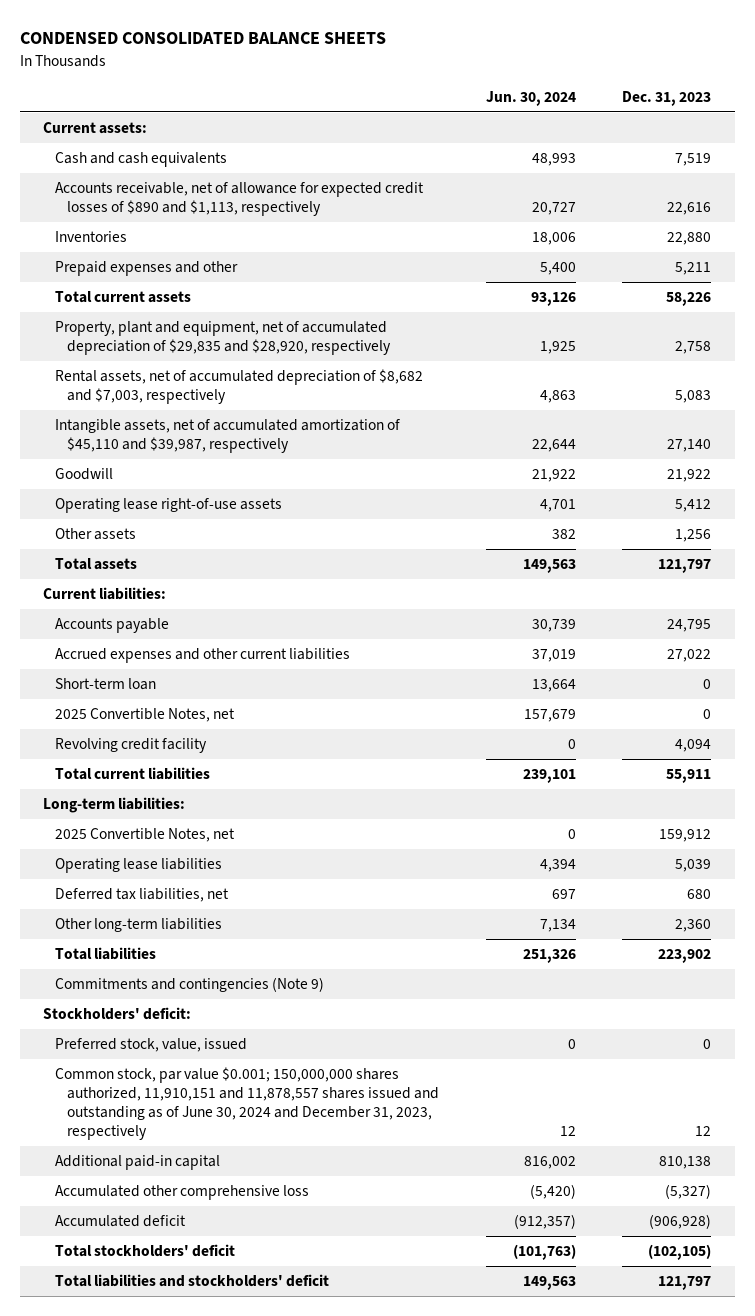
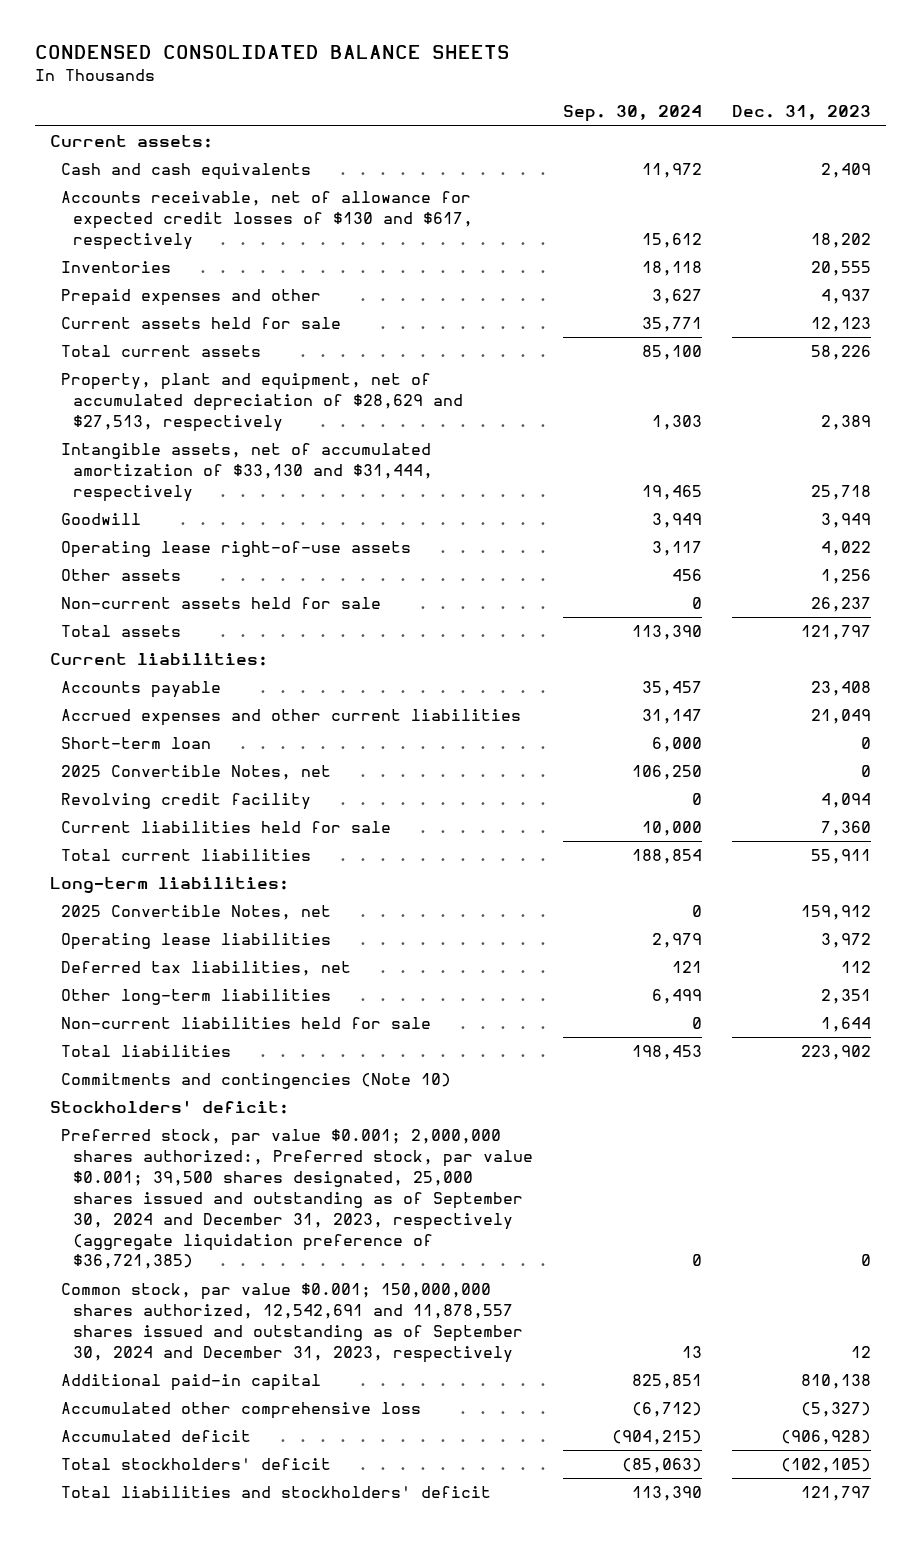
[485,90,576,106] Jun. 30, 2024 -> none
none -> [562,105,702,123] Sep. 30, 2024
[675,153,712,167] 7,519 -> [821,163,872,179] 2,409
[55,182,425,217] Accounts receivable, net of allowance for expected credit losses of $890 and $1,113, respectively -> [61,191,473,251] Accounts receivable, net of allowance for expected credit losses of $130 and $617, respectively
[667,202,712,216] 22,616 -> [811,233,872,249] 18,202
[667,232,712,246] 22,880 -> [811,261,872,277] 20,555
[675,262,712,276] 5,211 -> [821,289,872,305] 4,937
none -> [61,317,342,330] Current assets held for sale
[55,369,424,405] Rental assets, net of accumulated depreciation of $8,682 and $7,003, respectively -> none
[55,321,392,356] Property, plant and equipment, net of accumulated depreciation of $29,835 and $28,920, respectively -> [61,373,463,433] Property, plant and equipment, net of accumulated depreciation of $28,629 and $27,513, respectively
[675,341,712,355] 2,758 -> [821,415,872,431] 2,389
[55,419,401,454] Intangible assets, net of accumulated amortization of $45,110 and $39,987, respectively -> [61,443,433,503] Intangible assets, net of accumulated amortization of $33,130 and $31,444, respectively
[667,439,712,453] 27,140 -> [811,485,872,501] 25,718
[667,469,712,483] 21,922 -> [821,513,872,529] 3,949
[675,499,712,513] 5,412 -> [821,541,872,557] 4,022
none -> [61,597,382,610] Non-current assets held for sale
[667,619,712,633] 24,795 -> [811,681,872,697] 23,408
[667,649,712,663] 27,022 -> [811,709,872,725] 21,049
none -> [61,821,392,834] Current liabilities held for sale
[675,859,712,873] 5,039 -> [821,933,872,949] 3,972
[687,889,712,900] 680 -> [841,961,872,974] 112
[675,919,712,933] 2,360 -> [821,989,872,1005] 2,351
none -> [61,1017,432,1030] Non-current liabilities held for sale
[55,977,325,993] Commitments and contingencies (Note 9) -> [61,1073,452,1090] Commitments and contingencies (Note 10)
[55,1038,248,1053] Preferred stock, value, issued -> [61,1129,533,1270] Preferred stock, par value $0.001; 2,000,000 shares authorized:, Preferred stock, par value $0.001; 39,500 shares designated, 25,000 shares issued and outstanding as of September 30, 2024 and December 31, 2023, respectively (aggregate liquidation preference of $36,721,385)
[55,1067,440,1140] Common stock, par value $0.001; 150,000,000 shares authorized, 11,910,151 and 11,878,557 shares issued and outstanding as of June 30, 2024 and December 31, 2023, respectively -> [61,1283,523,1363] Common stock, par value $0.001; 150,000,000 shares authorized, 12,542,691 and 11,878,557 shares issued and outstanding as of September 30, 2024 and December 31, 2023, respectively

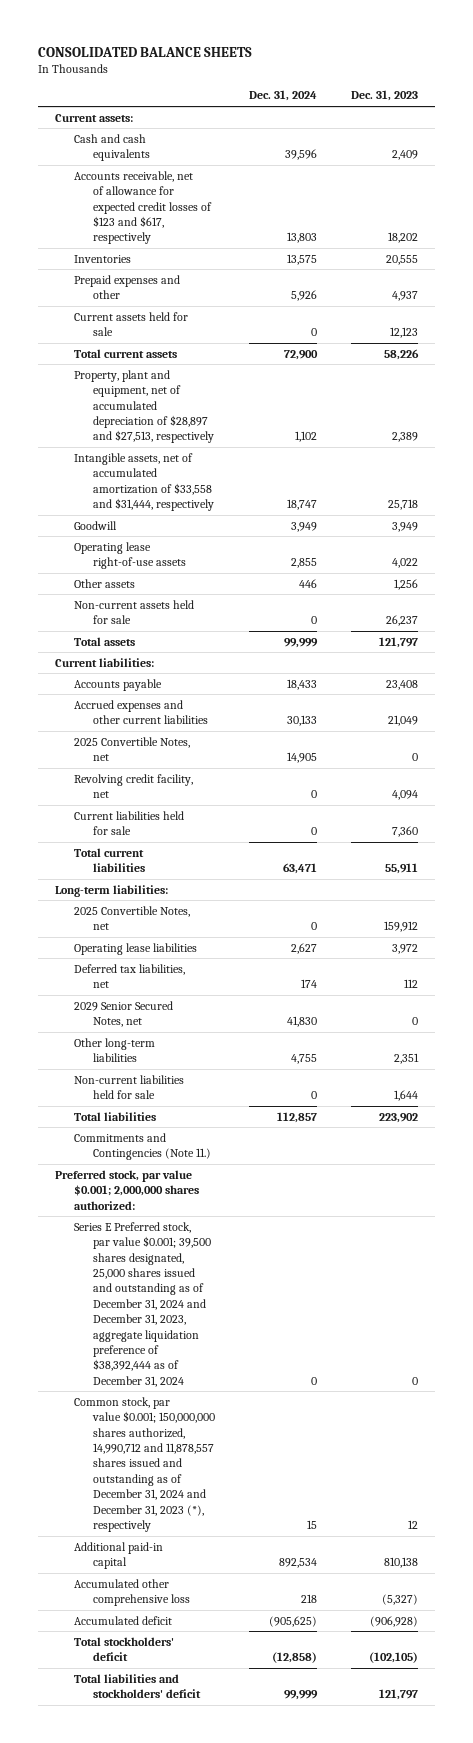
[34,45,510,60] CONDENSED CONSOLIDATED BALANCE SHEETS -> [38,46,253,57] CONSOLIDATED BALANCE SHEETS
[562,105,702,123] Sep. 30, 2024 -> none
none -> [249,90,318,102] Dec. 31, 2024
[61,191,473,251] Accounts receivable, net of allowance for expected credit losses of $130 and $617, respectively -> [74,170,212,245] Accounts receivable, net of allowance for expected credit losses of $123 and $617, respectively
[61,373,463,433] Property, plant and equipment, net of accumulated depreciation of $28,629 and $27,513, respectively -> [74,369,214,444] Property, plant and equipment, net of accumulated depreciation of $28,897 and $27,513, respectively
[61,443,433,503] Intangible assets, net of accumulated amortization of $33,130 and $31,444, respectively -> [74,452,214,511] Intangible assets, net of accumulated amortization of $33,558 and $31,444, respectively
[61,737,212,750] Short-term loan -> none
[61,793,312,811] Revolving credit facility -> [74,773,194,799] Revolving credit facility, net
none -> [74,1000,174,1028] 2029 Senior Secured Notes, net
[49,1100,289,1115] Stockholders' deficit: -> none
[61,1073,452,1090] Commitments and contingencies (Note 10) -> [74,1132,211,1161] Commitments and Contingencies (Note 11.)
none -> [55,1169,200,1210] Preferred stock, par value $0.001; 2,000,000 shares authorized:
[61,1129,533,1270] Preferred stock, par value $0.001; 2,000,000 shares authorized:, Preferred stock, par value $0.001; 39,500 shares designated, 25,000 shares issued and outstanding as of September 30, 2024 and December 31, 2023, respectively (aggregate liquidation preference of $36,721,385) -> [74,1221,211,1387] Series E Preferred stock, par value $0.001; 39,500 shares designated, 25,000 shares issued and outstanding as of December 31, 2024 and December 31, 2023, aggregate liquidation preference of $38,392,444 as of December 31, 2024
[61,1283,523,1363] Common stock, par value $0.001; 150,000,000 shares authorized, 12,542,691 and 11,878,557 shares issued and outstanding as of September 30, 2024 and December 31, 2023, respectively -> [74,1396,215,1533] Common stock, par value $0.001; 150,000,000 shares authorized, 14,990,712 and 11,878,557 shares issued and outstanding as of December 31, 2024 and December 31, 2023 (*), respectively

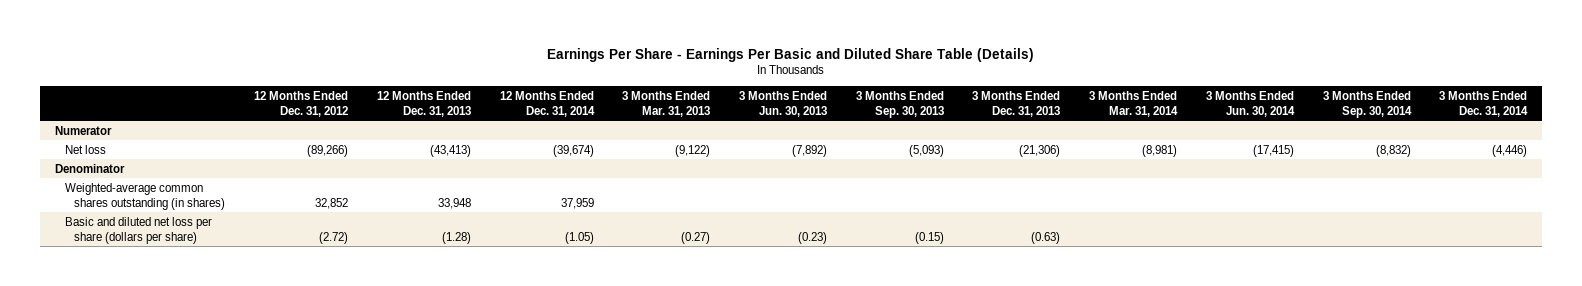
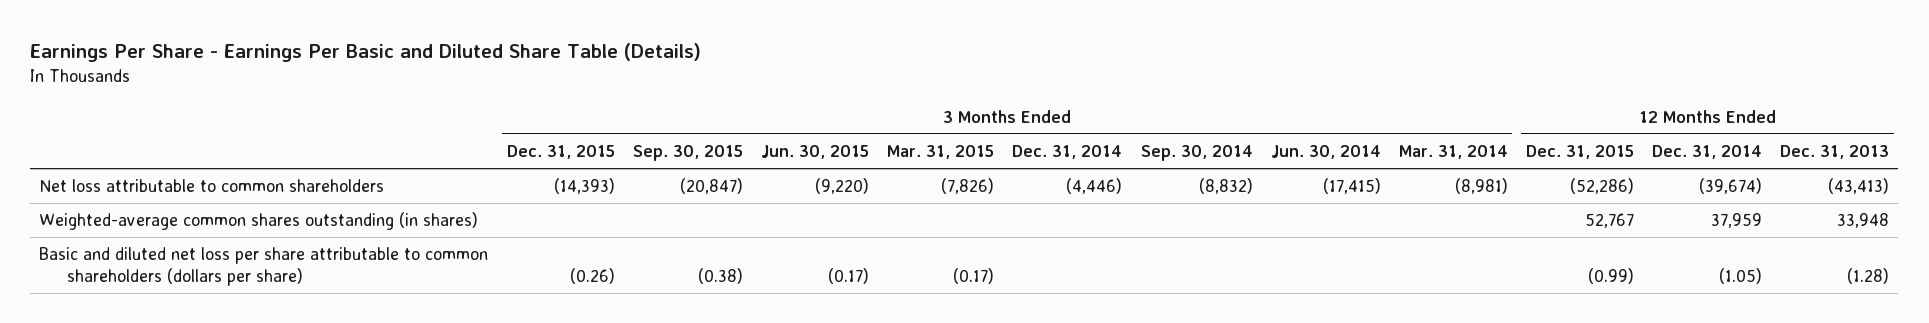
[254,90,349,117] 12 Months Ended Dec. 31, 2012 -> none
[622,90,711,117] 3 Months Ended Mar. 31, 2013 -> none
[739,90,828,117] 3 Months Ended Jun. 30, 2013 -> none
[855,90,944,118] 3 Months Ended Sep. 30, 2013 -> none
[972,90,1061,117] 3 Months Ended Dec. 31, 2013 -> none
none -> [506,144,615,159] Dec. 31, 2015
none -> [632,144,743,161] Sep. 30, 2015
none -> [760,144,869,159] Jun. 30, 2015
none -> [887,144,995,159] Mar. 31, 2015
none -> [1526,144,1635,159] Dec. 31, 2015
[54,125,112,135] Numerator -> none
[54,163,125,173] Denominator -> none
[64,144,106,154] Net loss -> [39,179,385,193] Net loss attributable to common shareholders
[64,216,212,244] Basic and diluted net loss per share (dollars per share) -> [39,247,489,287] Basic and diluted net loss per share attributable to common shareholders (dollars per share)

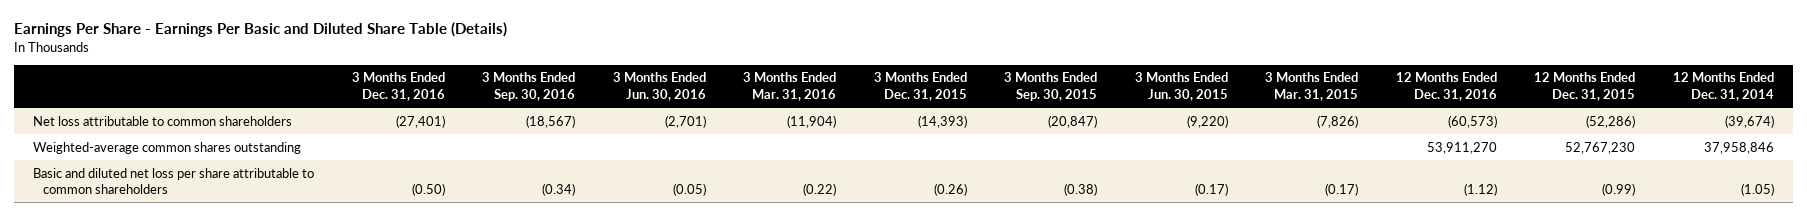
[1012,144,1123,159] Dec. 31, 2014 -> none
[1140,144,1253,161] Sep. 30, 2014 -> none
[1270,144,1381,159] Jun. 30, 2014 -> none
[1398,144,1508,159] Mar. 31, 2014 -> none
[1780,144,1890,159] Dec. 31, 2013 -> none
none -> [351,72,445,101] 3 Months Ended Dec. 31, 2016
none -> [482,72,576,101] 3 Months Ended Sep. 30, 2016
none -> [612,72,706,101] 3 Months Ended Jun. 30, 2016
none -> [743,72,837,101] 3 Months Ended Mar. 31, 2016
none -> [1395,72,1497,101] 12 Months Ended Dec. 31, 2016
[39,212,479,231] Weighted-average common shares outstanding (in shares) -> [33,141,302,154] Weighted-average common shares outstanding
[1585,213,1635,229] 52,767 -> [1565,141,1636,154] 52,767,230
[1711,213,1763,229] 37,959 -> [1703,141,1774,154] 37,958,846
[39,247,489,287] Basic and diluted net loss per share attributable to common shareholders (dollars per share) -> [33,167,315,194] Basic and diluted net loss per share attributable to common shareholders

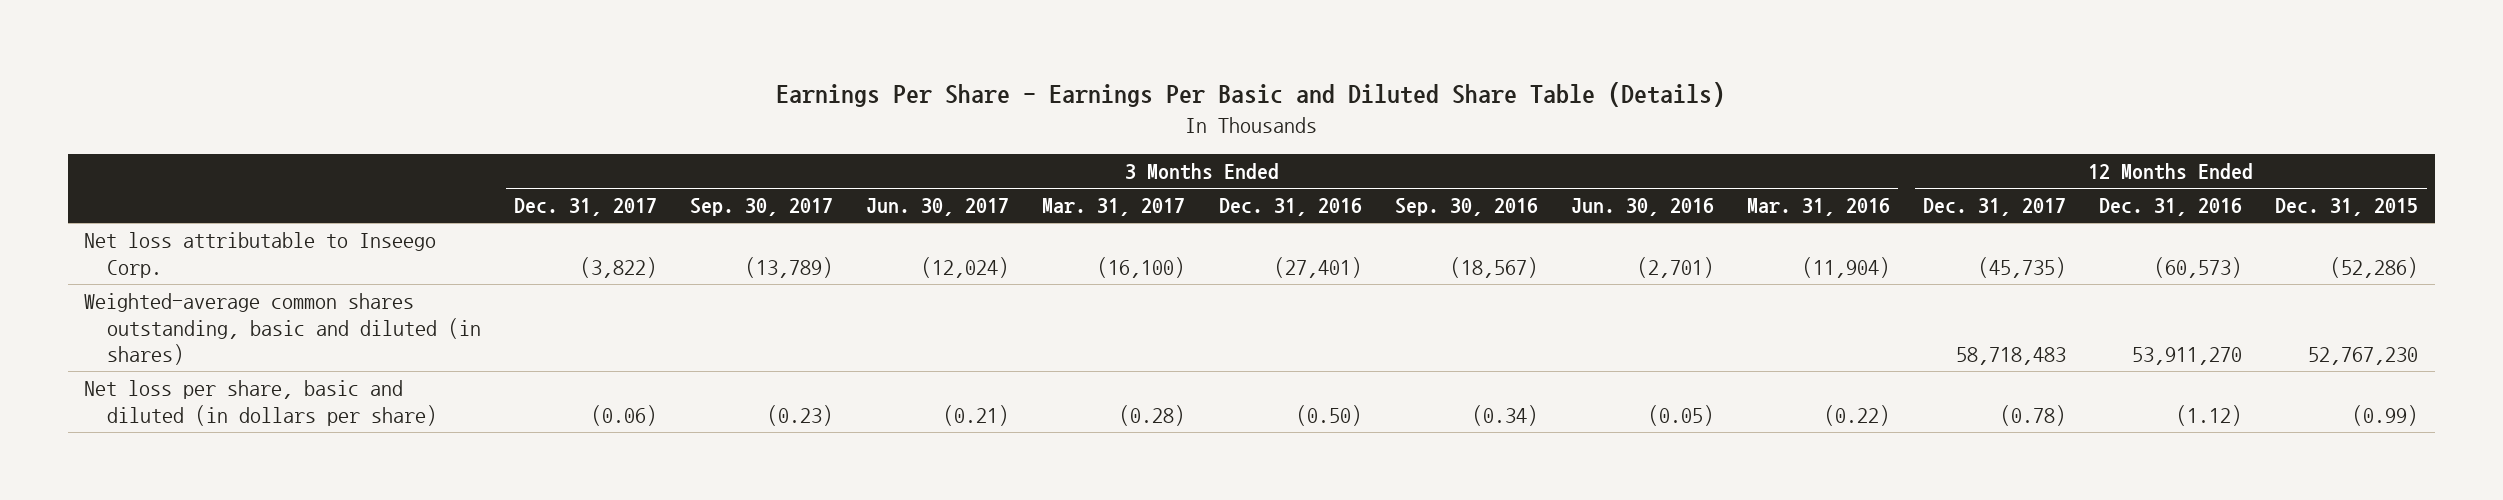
[873,72,967,101] 3 Months Ended Dec. 31, 2015 -> none
[1004,72,1098,101] 3 Months Ended Sep. 30, 2015 -> none
[1134,72,1228,101] 3 Months Ended Jun. 30, 2015 -> none
[1265,72,1359,101] 3 Months Ended Mar. 31, 2015 -> none
[1672,72,1774,101] 12 Months Ended Dec. 31, 2014 -> none
none -> [514,198,658,217] Dec. 31, 2017
none -> [690,198,834,217] Sep. 30, 2017
none -> [866,198,1010,217] Jun. 30, 2017
none -> [1042,198,1186,217] Mar. 31, 2017
none -> [1923,198,2067,217] Dec. 31, 2017
[33,115,293,126] Net loss attributable to common shareholders -> [84,232,437,278] Net loss attributable to Inseego Corp.
[33,141,302,154] Weighted-average common shares outstanding -> [84,293,481,366] Weighted-average common shares outstanding, basic and diluted (in shares)
[33,167,315,194] Basic and diluted net loss per share attributable to common shareholders -> [84,380,437,426] Net loss per share, basic and diluted (in dollars per share)

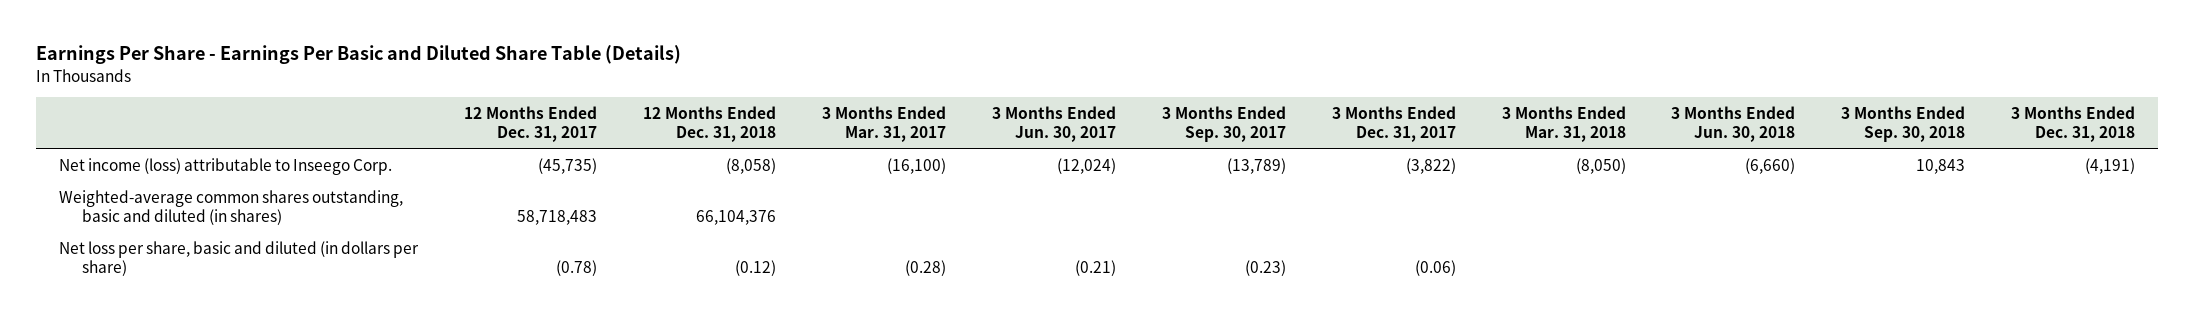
[1218,198,1362,217] Dec. 31, 2016 -> none
[1394,198,1538,217] Sep. 30, 2016 -> none
[1570,198,1714,217] Jun. 30, 2016 -> none
[1747,198,1891,217] Mar. 31, 2016 -> none
[2099,198,2243,217] Dec. 31, 2016 -> none
[2275,198,2419,217] Dec. 31, 2015 -> none
none -> [642,105,776,143] 12 Months Ended Dec. 31, 2018
none -> [1501,105,1626,143] 3 Months Ended Mar. 31, 2018
none -> [1671,105,1796,143] 3 Months Ended Jun. 30, 2018
none -> [1841,105,1966,143] 3 Months Ended Sep. 30, 2018
none -> [2011,105,2136,143] 3 Months Ended Dec. 31, 2018
[84,232,437,278] Net loss attributable to Inseego Corp. -> [59,157,393,175] Net income (loss) attributable to Inseego Corp.

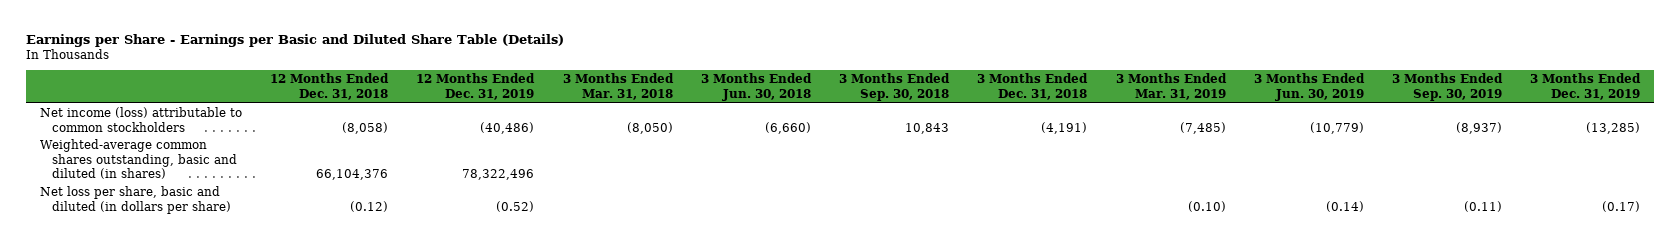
[36,45,682,65] Earnings Per Share - Earnings Per Basic and Diluted Share Table (Details) -> [25,33,564,47] Earnings per Share - Earnings per Basic and Diluted Share Table (Details)
[464,105,598,143] 12 Months Ended Dec. 31, 2017 -> none
[821,105,946,143] 3 Months Ended Mar. 31, 2017 -> none
[991,105,1116,143] 3 Months Ended Jun. 30, 2017 -> none
[1161,105,1286,143] 3 Months Ended Sep. 30, 2017 -> none
[1331,105,1456,143] 3 Months Ended Dec. 31, 2017 -> none
none -> [416,73,536,101] 12 Months Ended Dec. 31, 2019
none -> [1115,73,1227,101] 3 Months Ended Mar. 31, 2019
none -> [1253,73,1365,102] 3 Months Ended Jun. 30, 2019
none -> [1392,73,1504,102] 3 Months Ended Sep. 30, 2019
none -> [1530,73,1642,101] 3 Months Ended Dec. 31, 2019
[59,157,393,175] Net income (loss) attributable to Inseego Corp. -> [39,107,242,132] Net income (loss) attributable to common stockholders

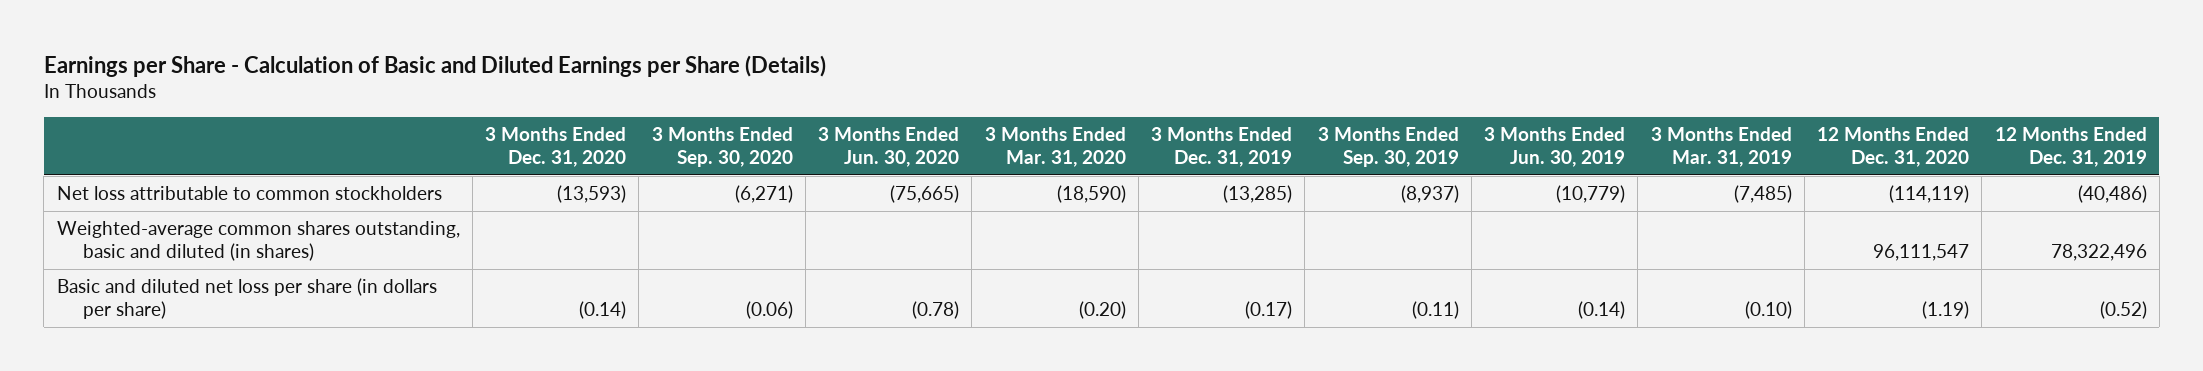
[25,33,564,47] Earnings per Share - Earnings per Basic and Diluted Share Table (Details) -> [43,54,826,77] Earnings per Share - Calculation of Basic and Diluted Earnings per Share (Details)
[270,73,390,101] 12 Months Ended Dec. 31, 2018 -> none
[562,73,674,101] 3 Months Ended Mar. 31, 2018 -> none
[700,73,812,102] 3 Months Ended Jun. 30, 2018 -> none
[839,73,951,102] 3 Months Ended Sep. 30, 2018 -> none
[977,73,1089,101] 3 Months Ended Dec. 31, 2018 -> none
none -> [485,127,627,167] 3 Months Ended Dec. 31, 2020
none -> [651,127,793,167] 3 Months Ended Sep. 30, 2020
none -> [818,127,960,167] 3 Months Ended Jun. 30, 2020
none -> [984,127,1126,167] 3 Months Ended Mar. 31, 2020
none -> [1817,127,1970,167] 12 Months Ended Dec. 31, 2020
[39,107,242,132] Net income (loss) attributable to common stockholders -> [56,186,442,201] Net loss attributable to common stockholders
[39,186,231,214] Net loss per share, basic and diluted (in dollars per share) -> [56,278,437,319] Basic and diluted net loss per share (in dollars per share)

